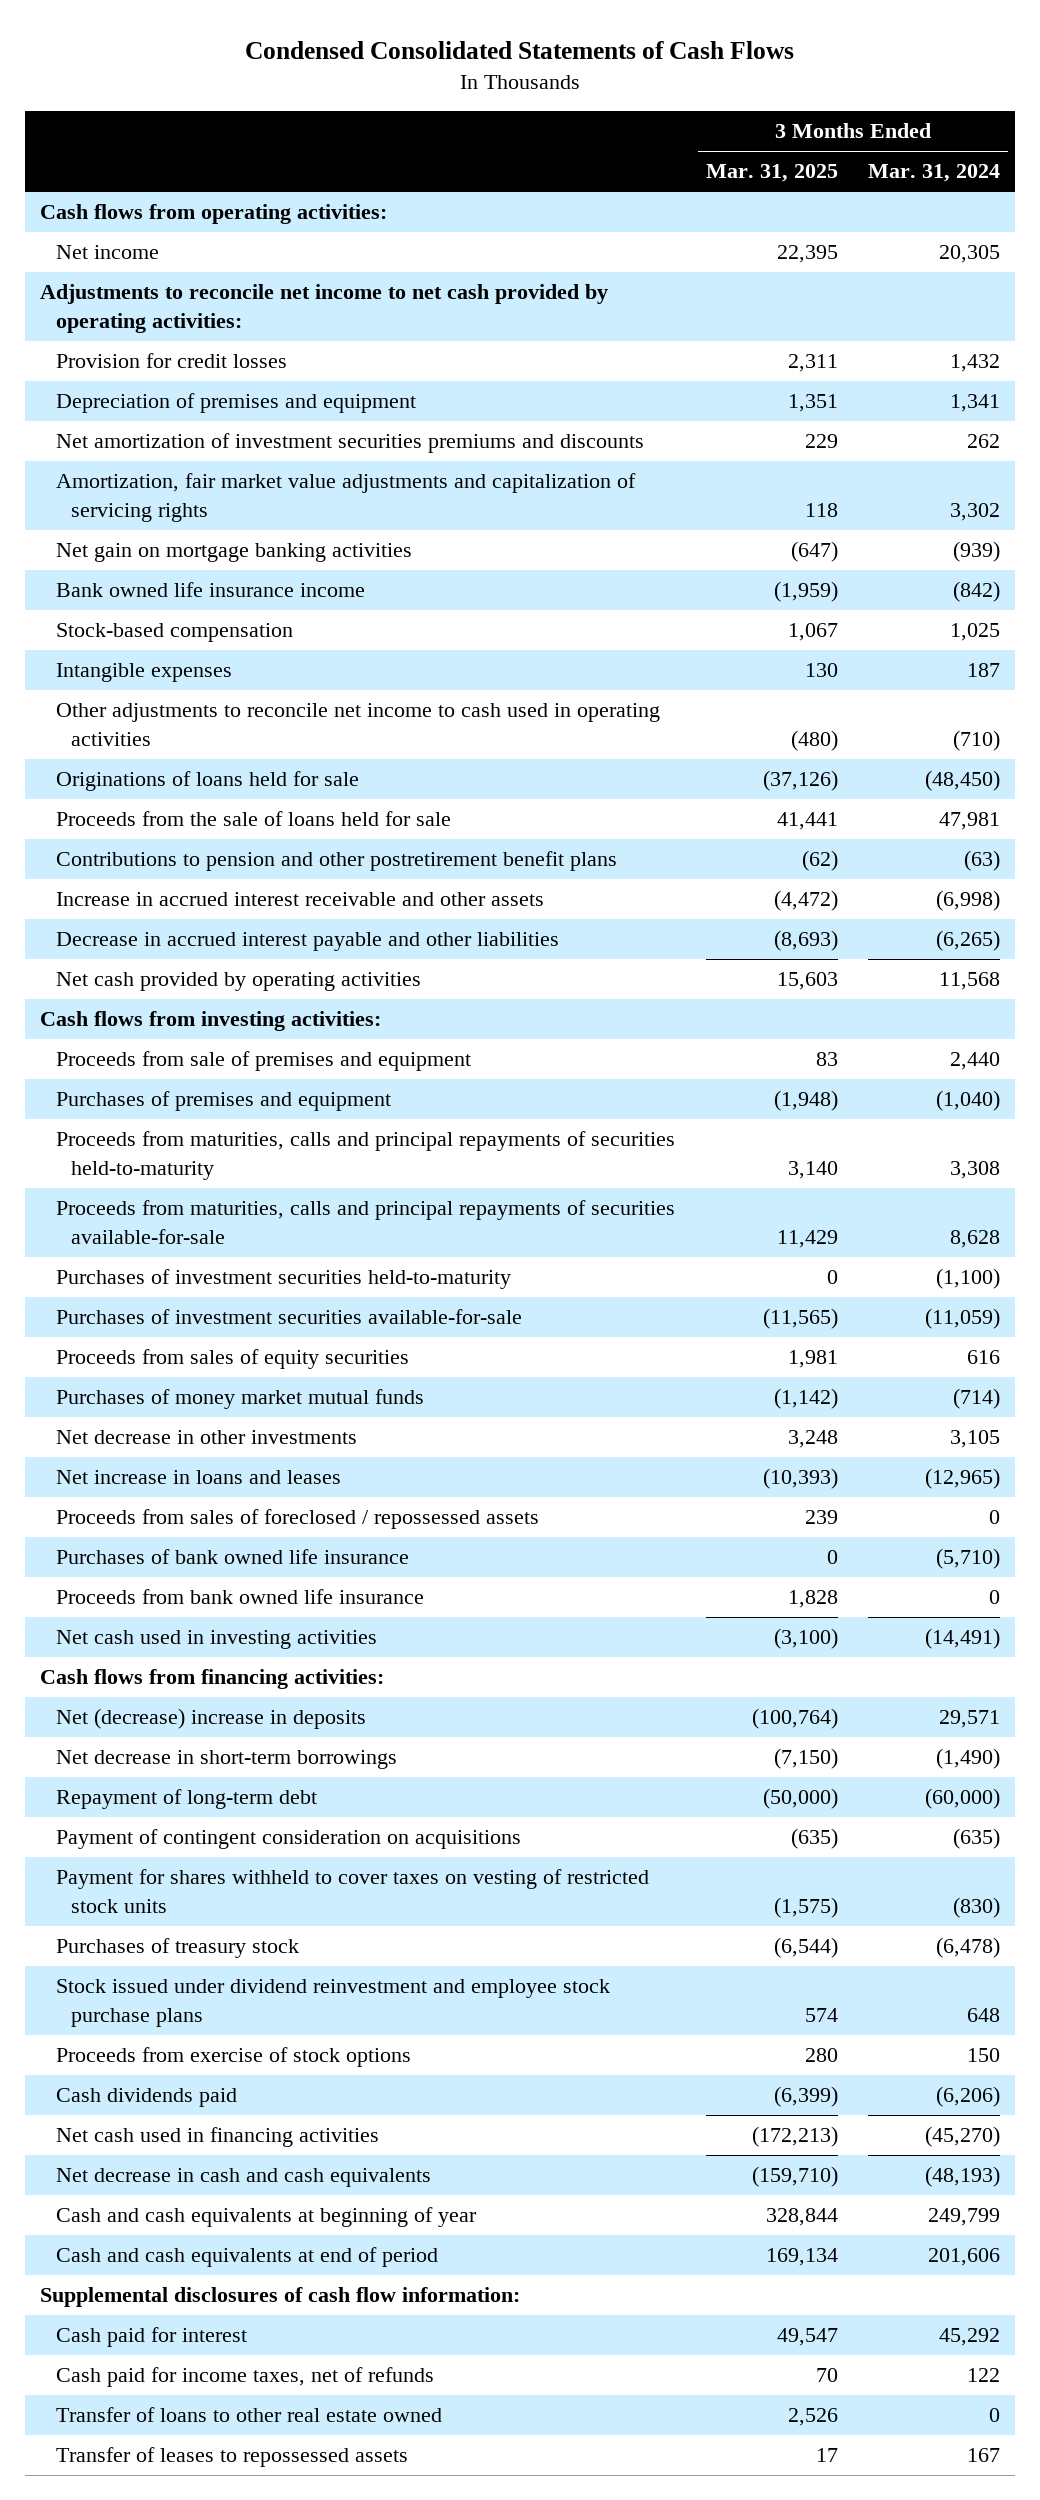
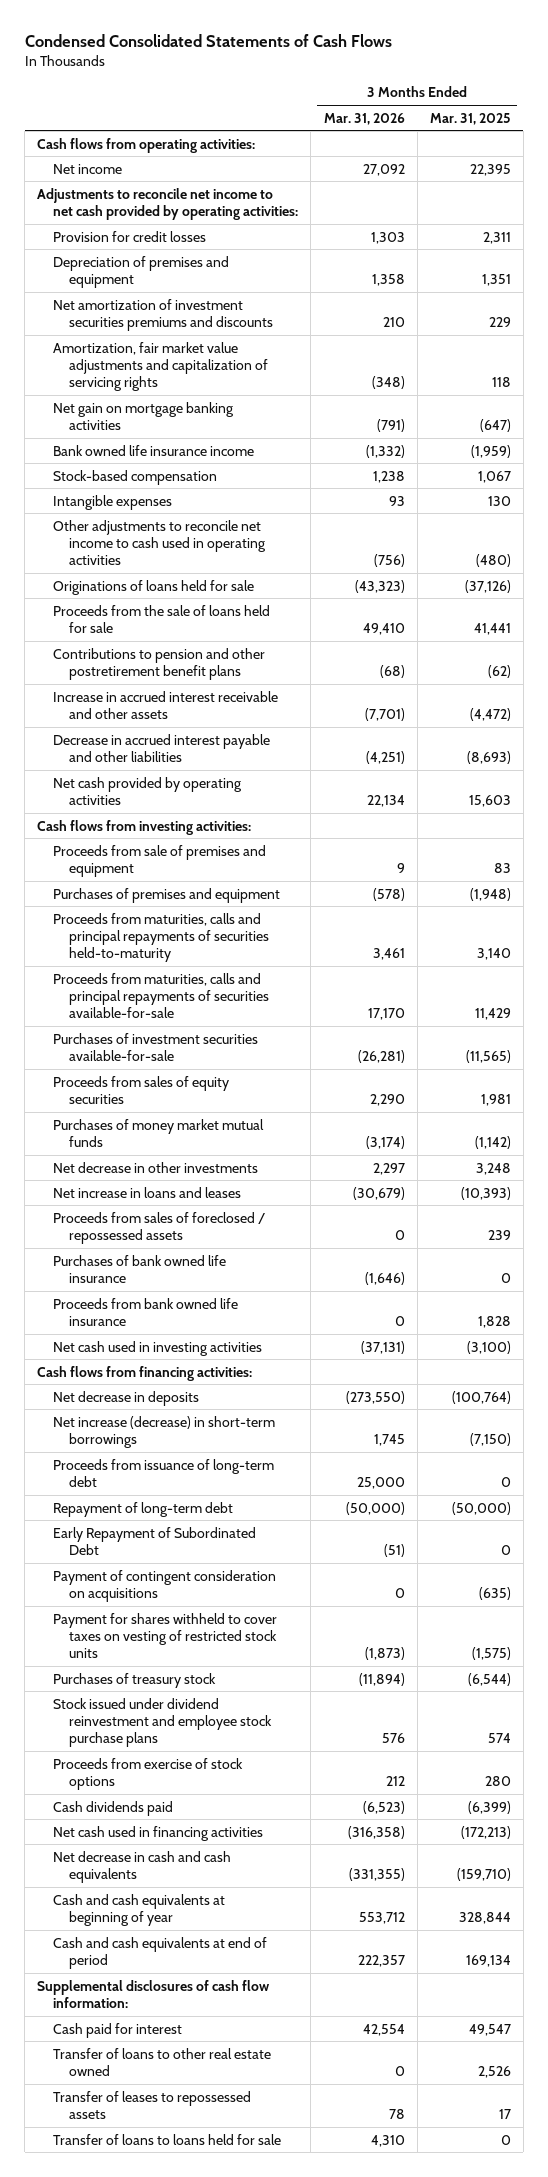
[868,164,1001,183] Mar. 31, 2024 -> none
none -> [323,112,405,125] Mar. 31, 2026
[55,1269,511,1290] Purchases of investment securities held-to-maturity -> none
[55,1708,366,1730] Net (decrease) increase in deposits -> [53,1390,200,1406] Net decrease in deposits
[55,1750,397,1770] Net decrease in short-term borrowings -> [53,1415,276,1448] Net increase (decrease) in short-term borrowings
none -> [53,1458,275,1487] Proceeds from issuance of long-term debt
none -> [53,1526,257,1555] Early Repayment of Subordinated Debt
[55,2367,434,2388] Cash paid for income taxes, net of refunds -> none
none -> [53,2133,282,2145] Transfer of loans to loans held for sale

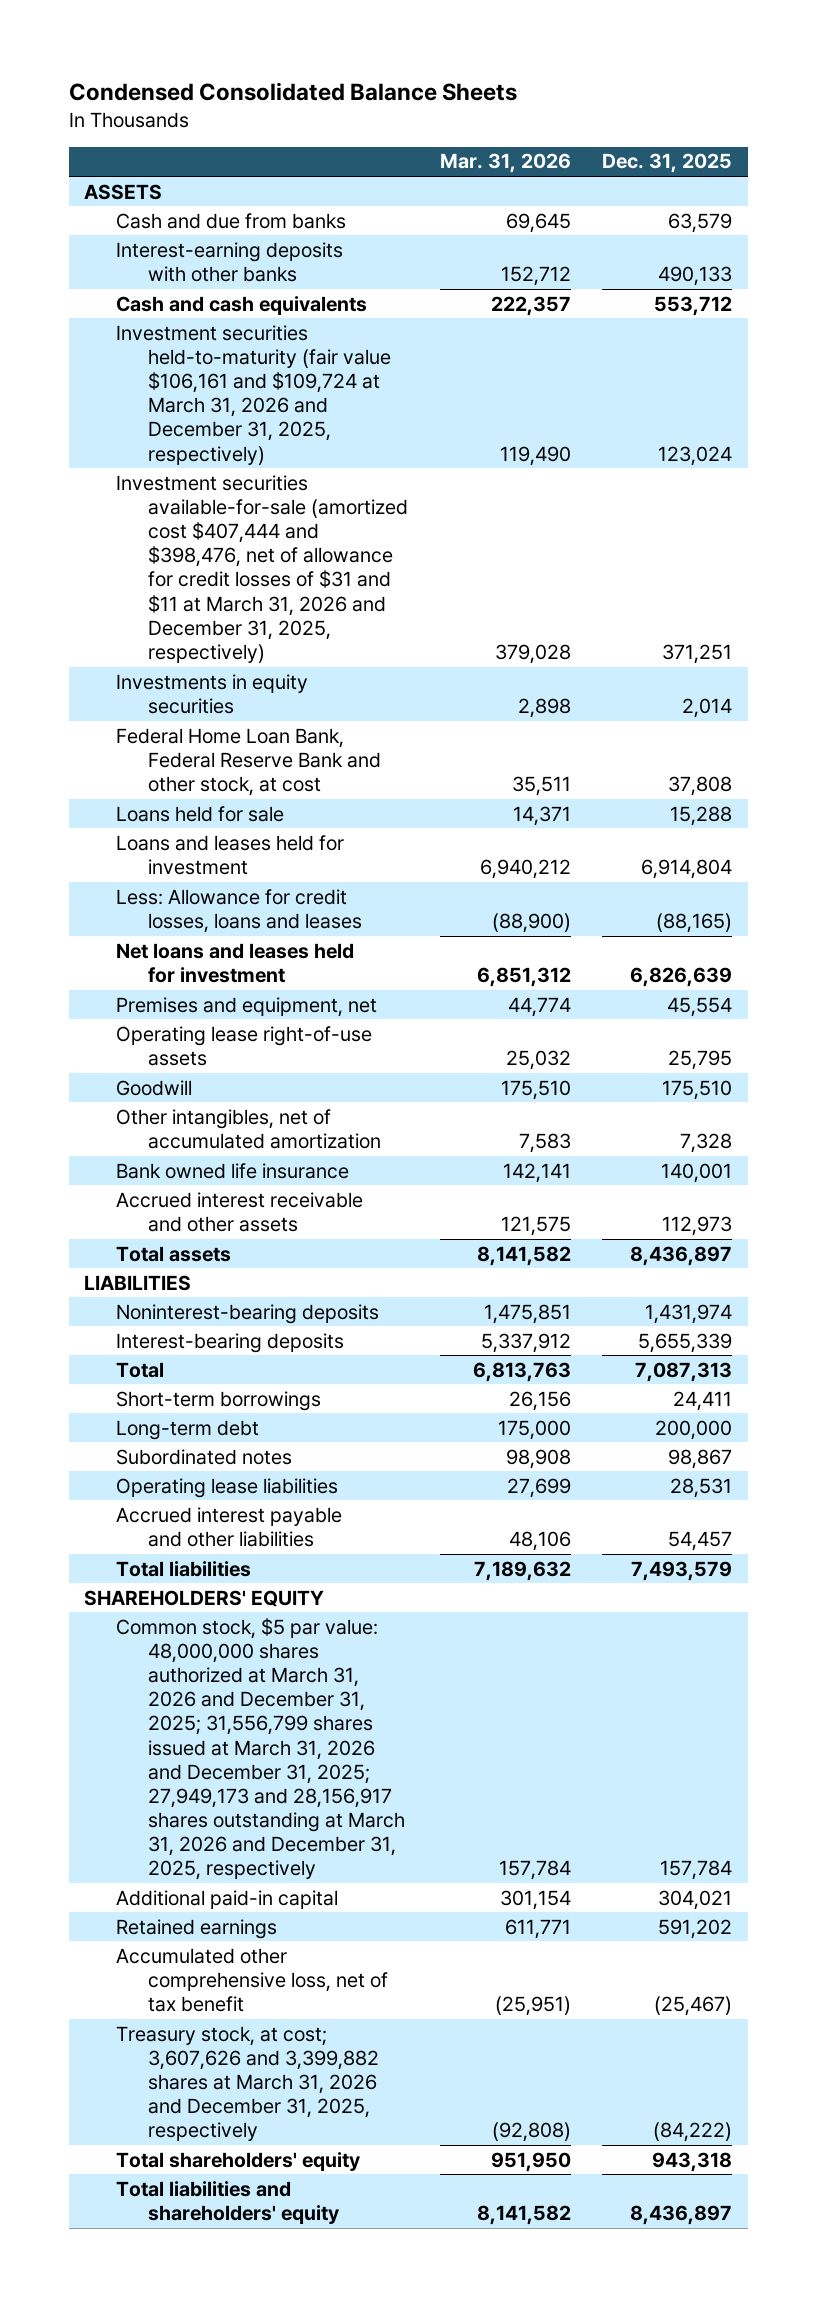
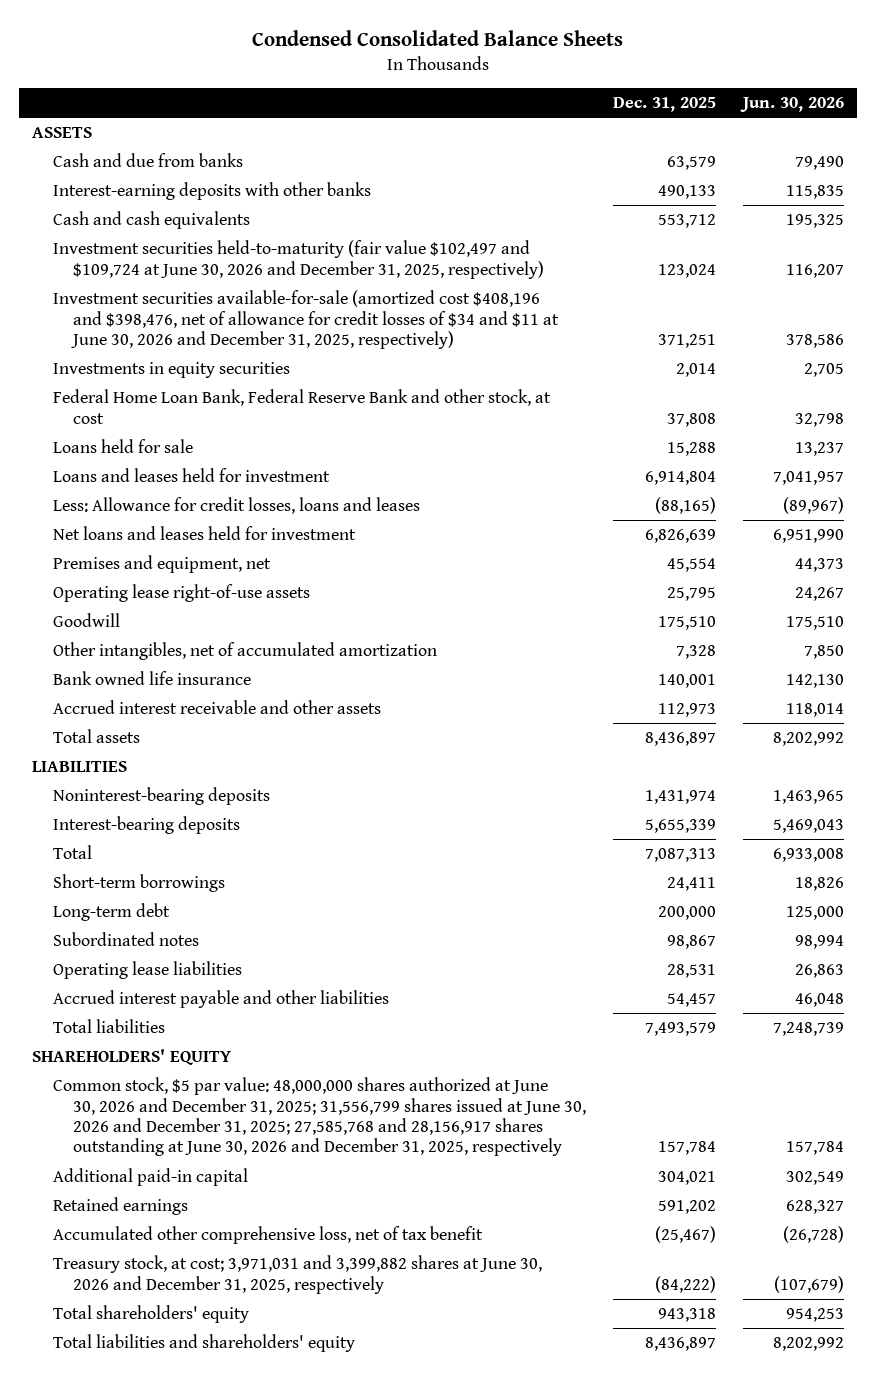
[439,153,571,174] Mar. 31, 2026 -> none
none -> [739,96,844,112] Jun. 30, 2026
[116,324,392,465] Investment securities held-to-maturity (fair value $106,161 and $109,724 at March 31, 2026 and December 31, 2025, respectively) -> [52,240,545,279] Investment securities held-to-maturity (fair value $102,497 and $109,724 at June 30, 2026 and December 31, 2025, respectively)
[116,474,409,663] Investment securities available-for-sale (amortized cost $407,444 and $398,476, net of allowance for credit losses of $31 and $11 at March 31, 2026 and December 31, 2025, respectively) -> [52,290,560,349] Investment securities available-for-sale (amortized cost $408,196 and $398,476, net of allowance for credit losses of $34 and $11 at June 30, 2026 and December 31, 2025, respectively)
[116,1617,406,1881] Common stock, $5 par value: 48,000,000 shares authorized at March 31, 2026 and December 31, 2025; 31,556,799 shares issued at March 31, 2026 and December 31, 2025; 27,949,173 and 28,156,917 shares outstanding at March 31, 2026 and December 31, 2025, respectively -> [52,1077,587,1157] Common stock, $5 par value: 48,000,000 shares authorized at June 30, 2026 and December 31, 2025; 31,556,799 shares issued at June 30, 2026 and December 31, 2025; 27,585,768 and 28,156,917 shares outstanding at June 30, 2026 and December 31, 2025, respectively
[116,2025,380,2142] Treasury stock, at cost; 3,607,626 and 3,399,882 shares at March 31, 2026 and December 31, 2025, respectively -> [52,1255,542,1294] Treasury stock, at cost; 3,971,031 and 3,399,882 shares at June 30, 2026 and December 31, 2025, respectively

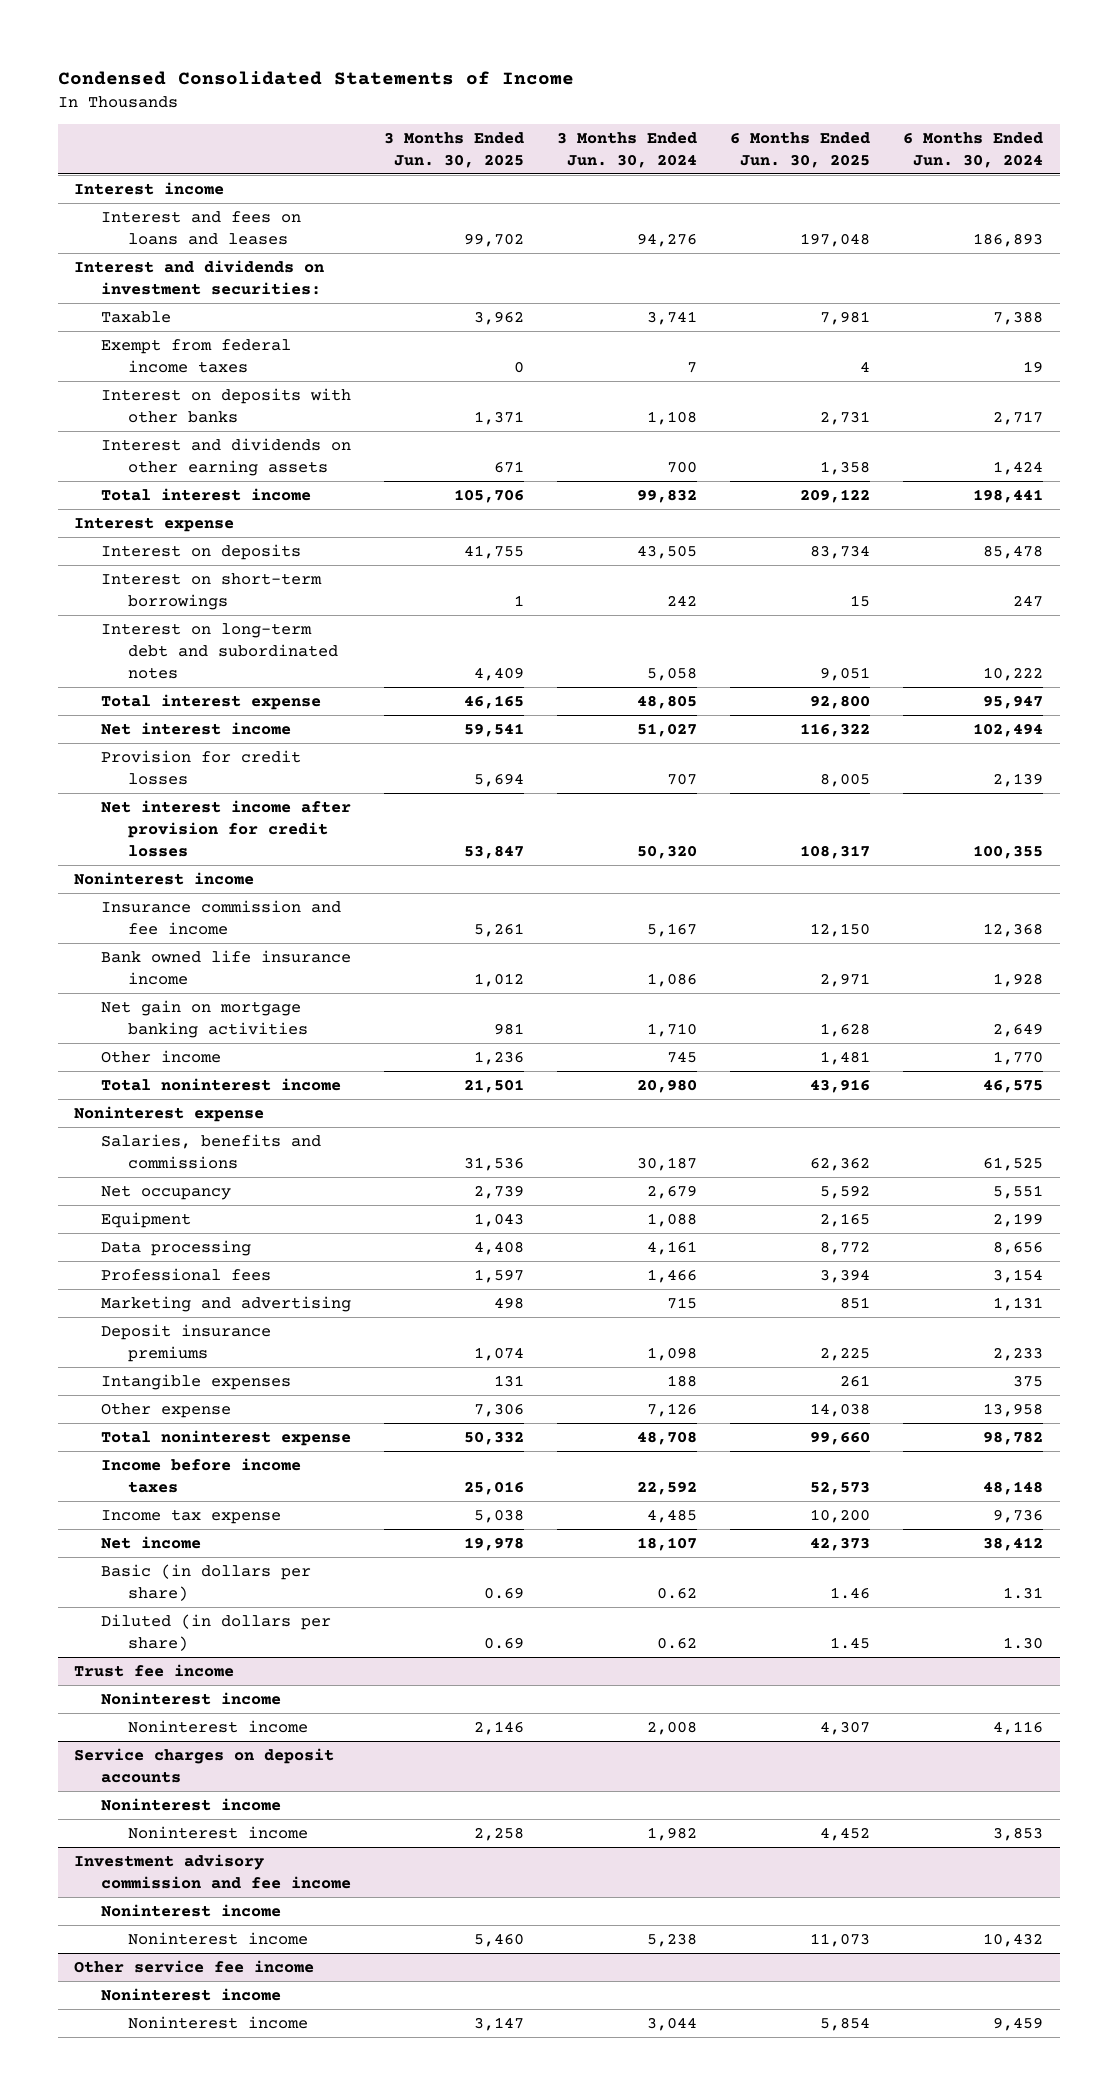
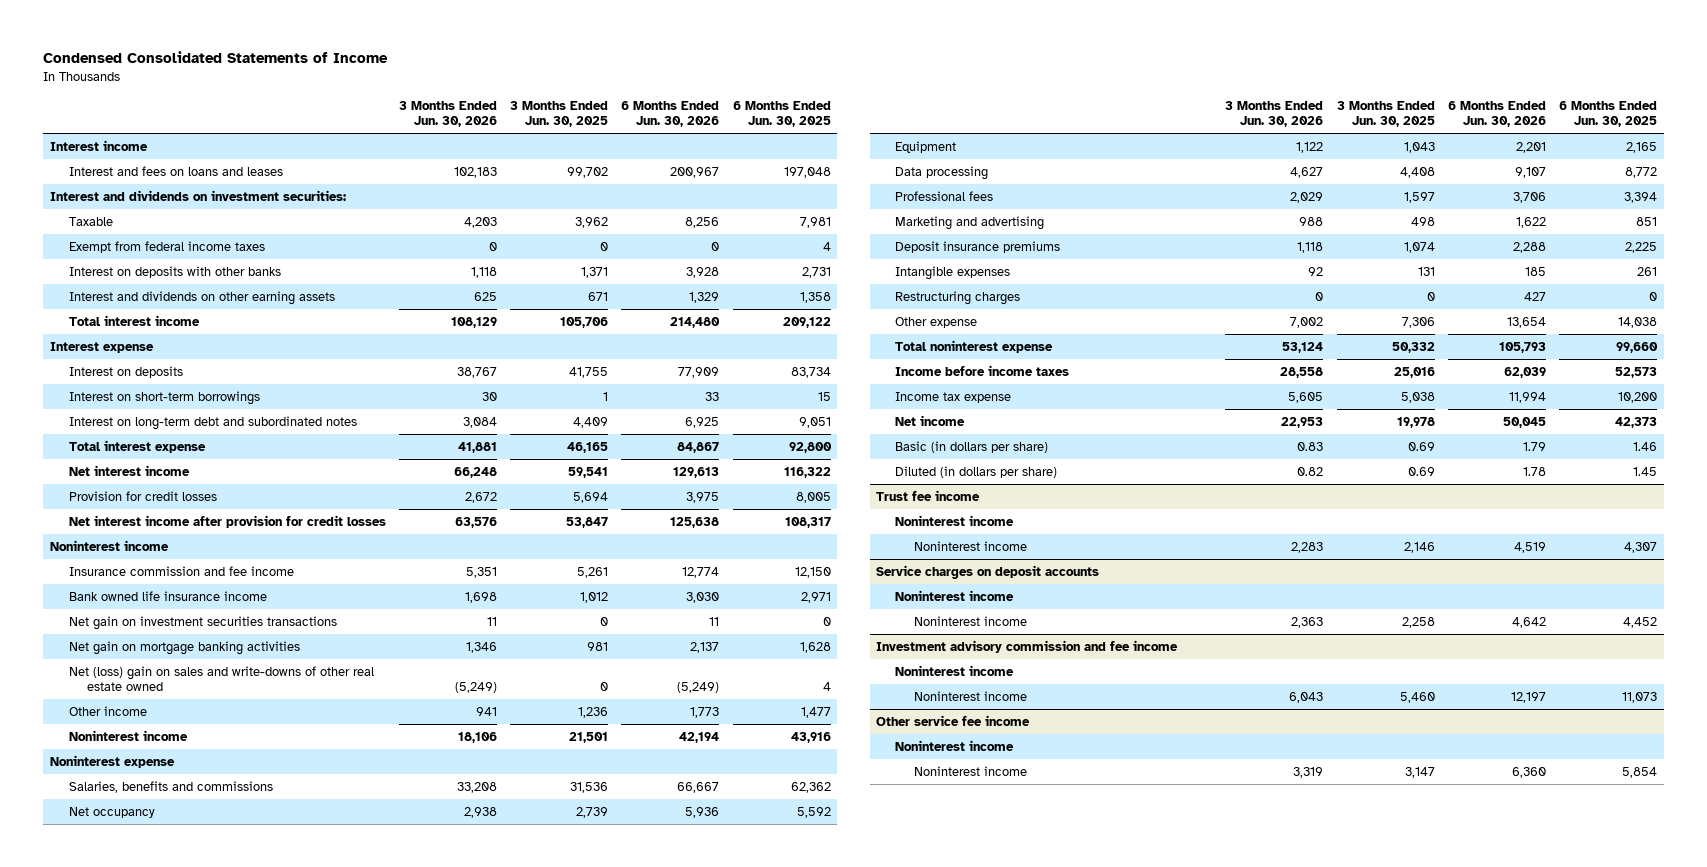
[557,131,698,168] 3 Months Ended Jun. 30, 2024 -> none
[903,131,1044,168] 6 Months Ended Jun. 30, 2024 -> none
none -> [398,101,497,128] 3 Months Ended Jun. 30, 2026
none -> [621,101,720,128] 6 Months Ended Jun. 30, 2026
none -> [68,615,337,630] Net gain on investment securities transactions
none -> [68,665,374,691] Net (loss) gain on sales and write-downs of other real estate owned
[820,1050,871,1065] 1,481 -> [800,706,831,718] 1,477
[101,1077,342,1091] Total noninterest income -> [68,729,188,741] Noninterest income
none -> [895,290,1021,305] Restructuring charges

